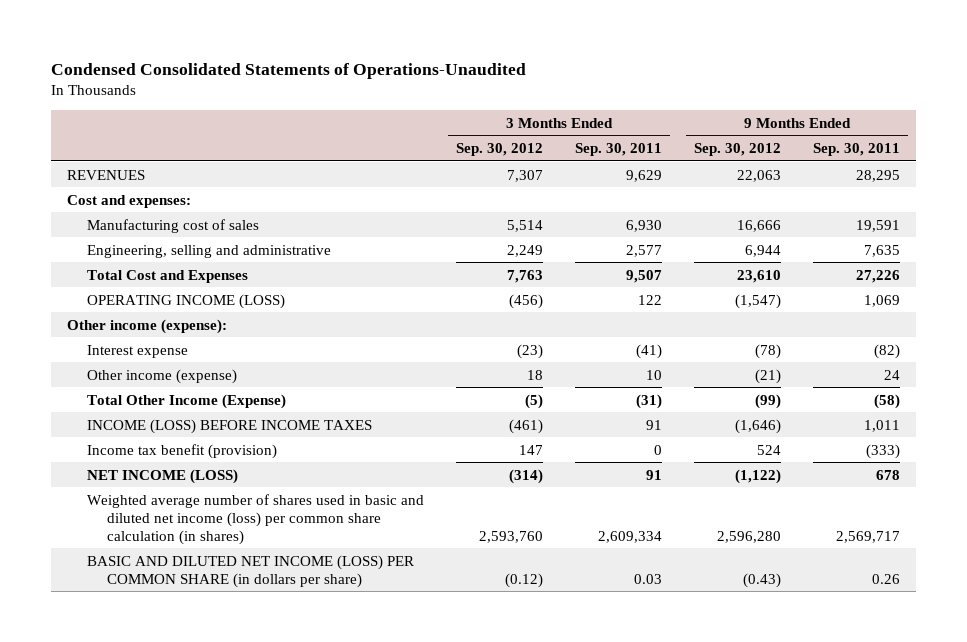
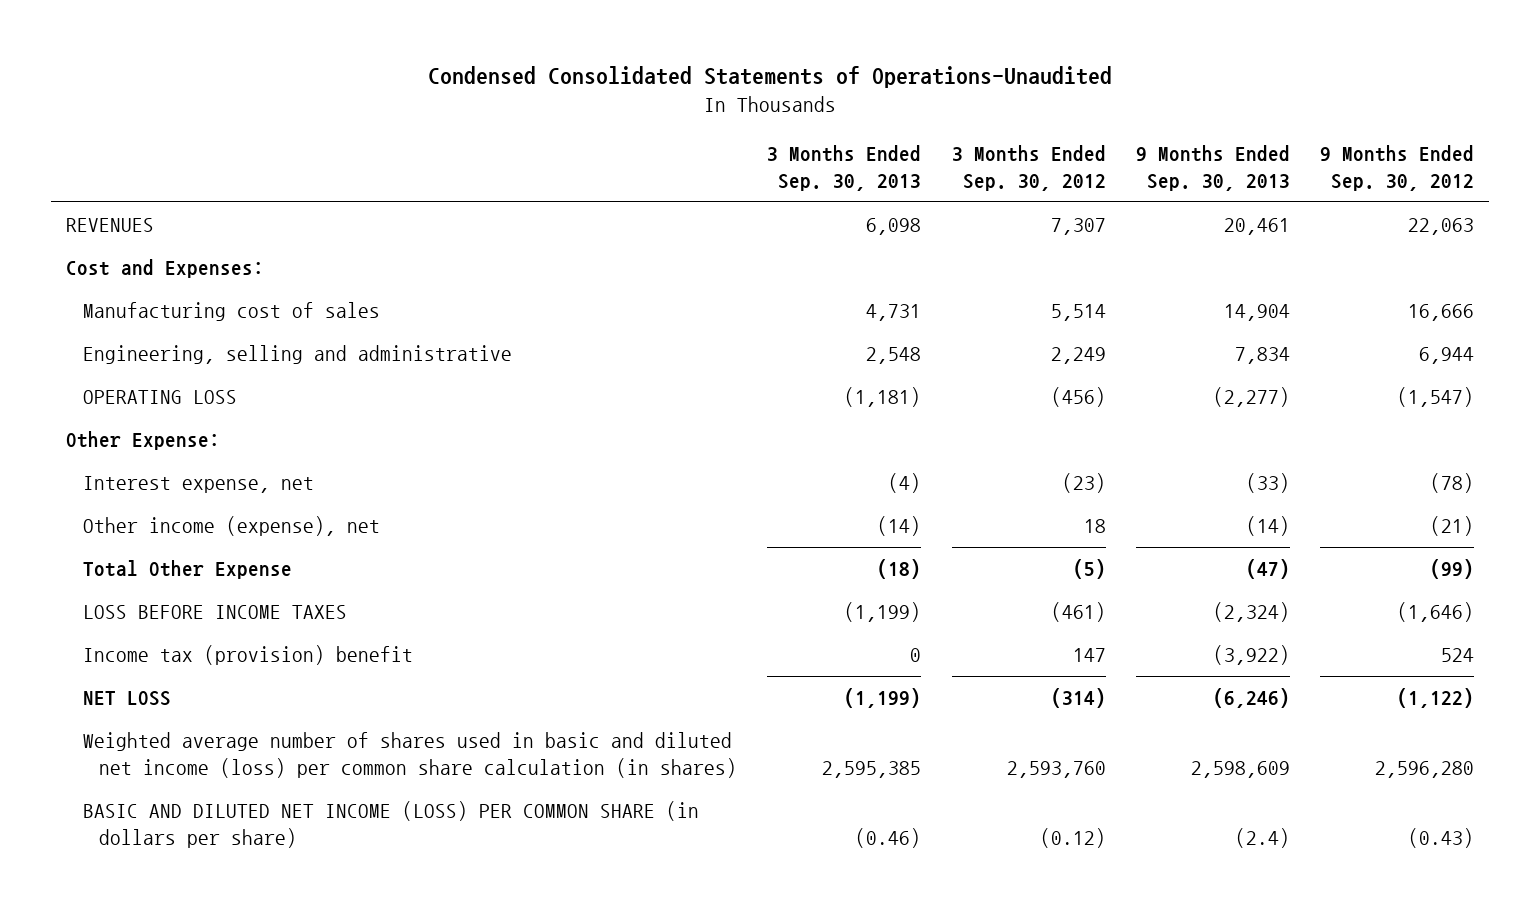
[575,142,663,156] Sep. 30, 2011 -> none
[813,142,901,156] Sep. 30, 2011 -> none
none -> [767,144,922,191] 3 Months Ended Sep. 30, 2013
none -> [1135,144,1290,191] 9 Months Ended Sep. 30, 2013
[67,194,192,208] Cost and expenses: -> [66,259,265,279] Cost and Expenses:
[86,269,248,283] Total Cost and Expenses -> none
[86,293,285,309] OPERATING INCOME (LOSS) -> [82,390,237,405] OPERATING LOSS
[67,318,228,334] Other income (expense): -> [66,431,221,451] Other Expense:
[86,344,188,358] Interest expense -> [82,476,314,494] Interest expense, net
[86,368,237,384] Other income (expense) -> [82,516,380,537] Other income (expense), net
[86,393,286,409] Total Other Income (Expense) -> [82,560,292,580] Total Other Expense
[86,418,372,434] INCOME (LOSS) BEFORE INCOME TAXES -> [82,605,347,620] LOSS BEFORE INCOME TAXES
[86,443,277,459] Income tax benefit (provision) -> [82,645,413,666] Income tax (provision) benefit
[86,468,238,484] NET INCOME (LOSS) -> [82,691,171,707] NET LOSS

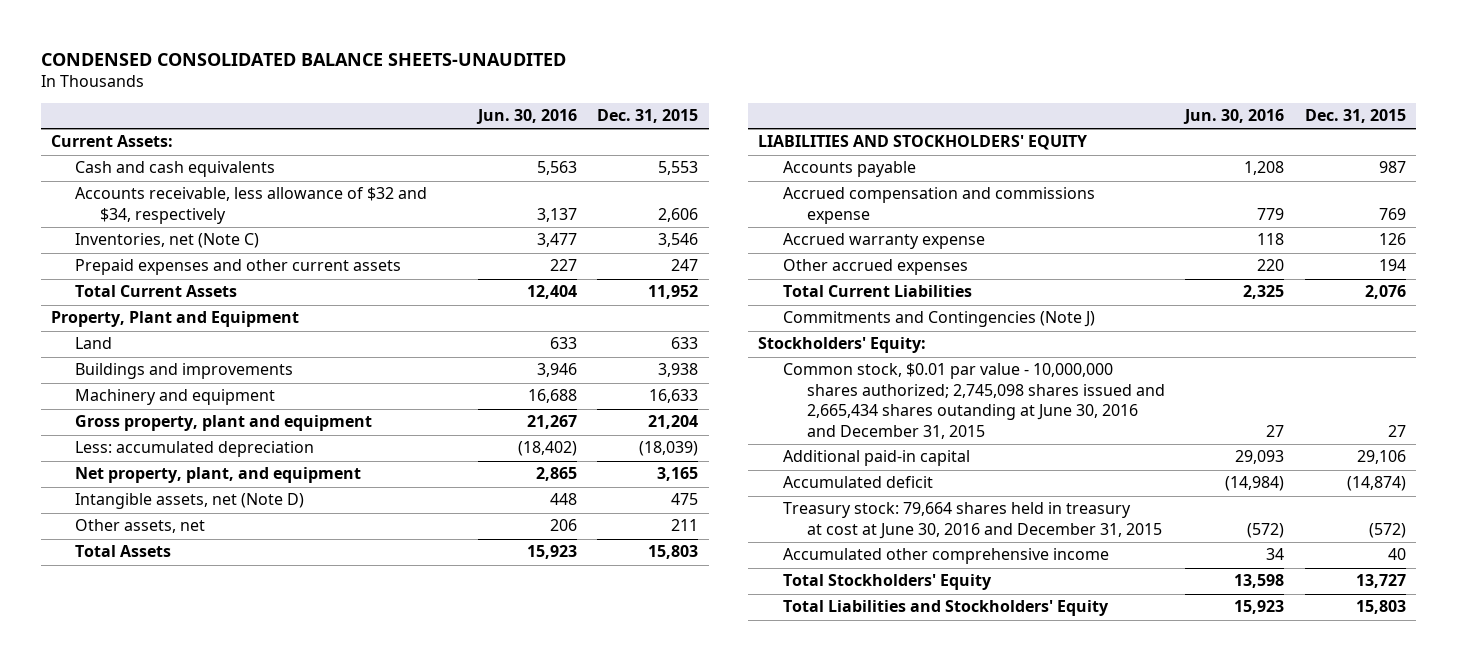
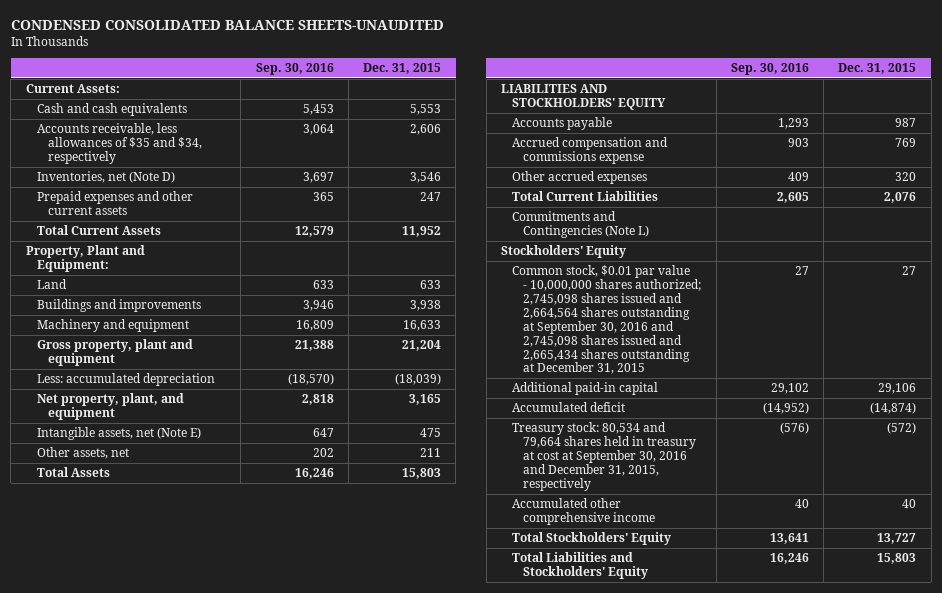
[476,109,578,125] Jun. 30, 2016 -> none
none -> [255,63,334,76] Sep. 30, 2016
[75,187,428,224] Accounts receivable, less allowance of $32 and $34, respectively -> [36,123,203,165] Accounts receivable, less allowances of $35 and $34, respectively
[75,233,260,249] Inventories, net (Note C) -> [36,171,175,184] Inventories, net (Note D)
[51,311,300,328] Property, Plant and Equipment -> [25,245,145,273] Property, Plant and Equipment:
[75,493,305,510] Intangible assets, net (Note D) -> [36,427,201,441] Intangible assets, net (Note E)
[782,233,985,250] Accrued warranty expense -> none
[1378,259,1406,272] 194 -> [895,172,917,182] 320
[782,311,1095,328] Commitments and Contingencies (Note J) -> [512,211,650,239] Commitments and Contingencies (Note L)
[758,337,927,354] Stockholders' Equity: -> [500,245,626,259] Stockholders' Equity
[782,363,1165,439] Common stock, $0.01 par value - 10,000,000 shares authorized; 2,745,098 shares issued and 2,665,434 shares outanding at June 30, 2016 and December 31, 2015 -> [512,265,702,375] Common stock, $0.01 par value - 10,000,000 shares authorized; 2,745,098 shares issued and 2,664,564 shares outstanding at September 30, 2016 and 2,745,098 shares issued and 2,665,434 shares outstanding at December 31, 2015
[782,502,1162,539] Treasury stock: 79,664 shares held in treasury at cost at June 30, 2016 and December 31, 2015 -> [512,422,697,491] Treasury stock: 80,534 and 79,664 shares held in treasury at cost at September 30, 2016 and December 31, 2015, respectively

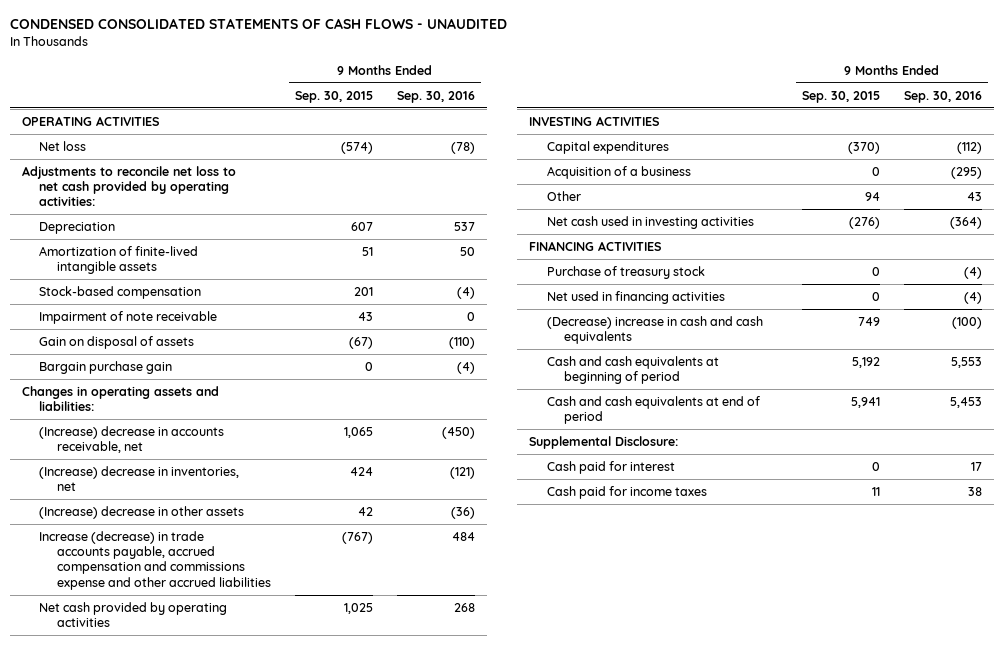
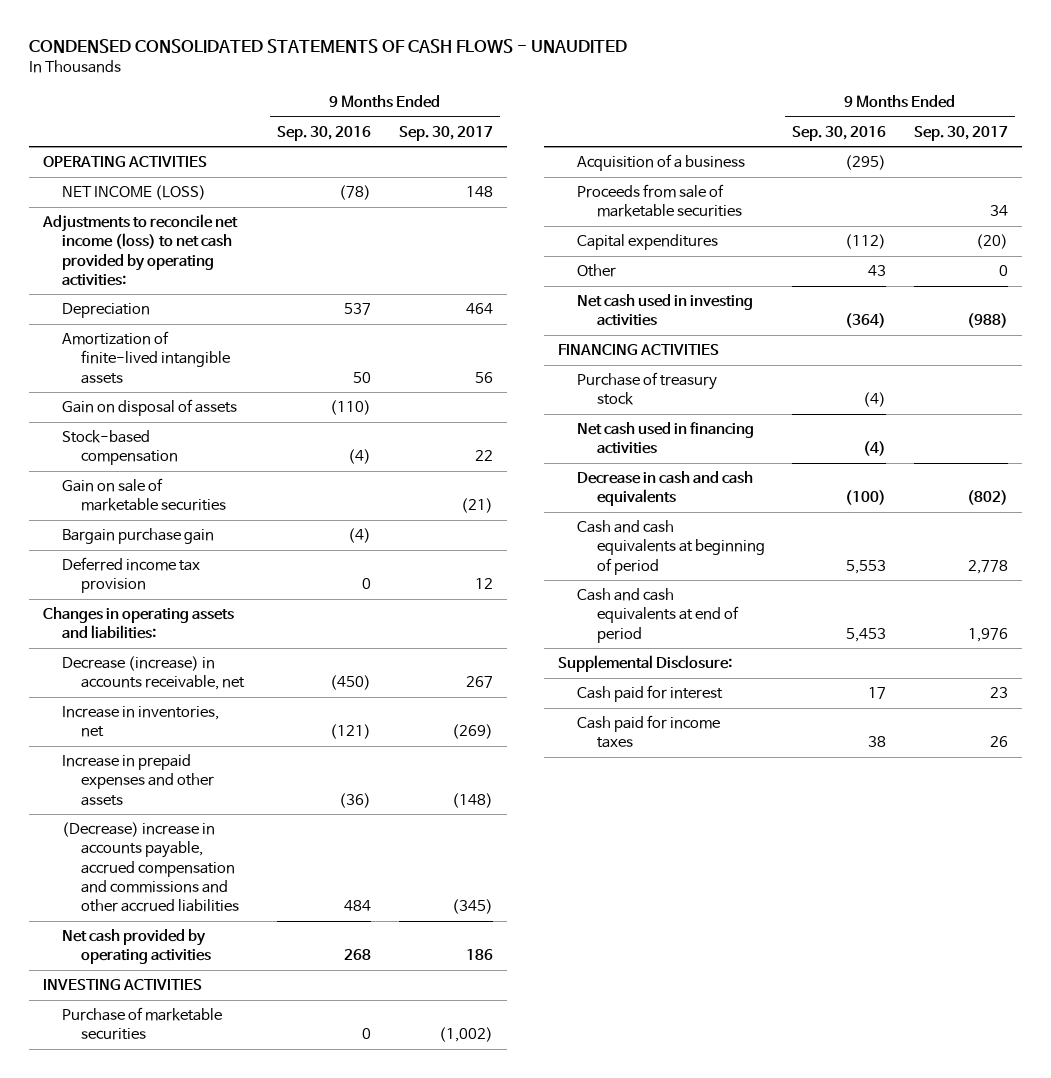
[294,90,373,103] Sep. 30, 2015 -> none
none -> [398,126,493,142] Sep. 30, 2017
[39,140,87,151] Net loss -> [62,185,207,201] NET INCOME (LOSS)
[21,165,236,207] Adjustments to reconcile net loss to net cash provided by operating activities: -> [41,214,238,287] Adjustments to reconcile net income (loss) to net cash provided by operating activities:
[39,310,218,324] Impairment of note receivable -> none
[39,285,202,299] Stock-based compensation -> [62,430,179,466] Stock-based compensation
none -> [62,478,227,512] Gain on sale of marketable securities
none -> [62,557,201,594] Deferred income tax provision
[39,425,225,454] (Increase) decrease in accounts receivable, net -> [62,656,246,691] Decrease (increase) in accounts receivable, net
[39,465,240,492] (Increase) decrease in inventories, net -> [62,706,220,738] Increase in inventories, net
[39,505,245,519] (Increase) decrease in other assets -> [62,754,215,806] Increase in prepaid expenses and other assets
[39,530,272,590] Increase (decrease) in trade accounts payable, accrued compensation and commissions expense and other accrued liabilities -> [62,822,240,913] (Decrease) increase in accounts payable, accrued compensation and commissions and other accrued liabilities
none -> [62,1007,223,1041] Purchase of marketable securities
none -> [577,184,742,218] Proceeds from sale of marketable securities
[546,140,669,154] Capital expenditures -> [577,234,719,251] Capital expenditures
[546,290,725,304] Net used in financing activities -> [577,422,755,455] Net cash used in financing activities
[546,315,763,345] (Decrease) increase in cash and cash equivalents -> [577,471,754,507] Decrease in cash and cash equivalents

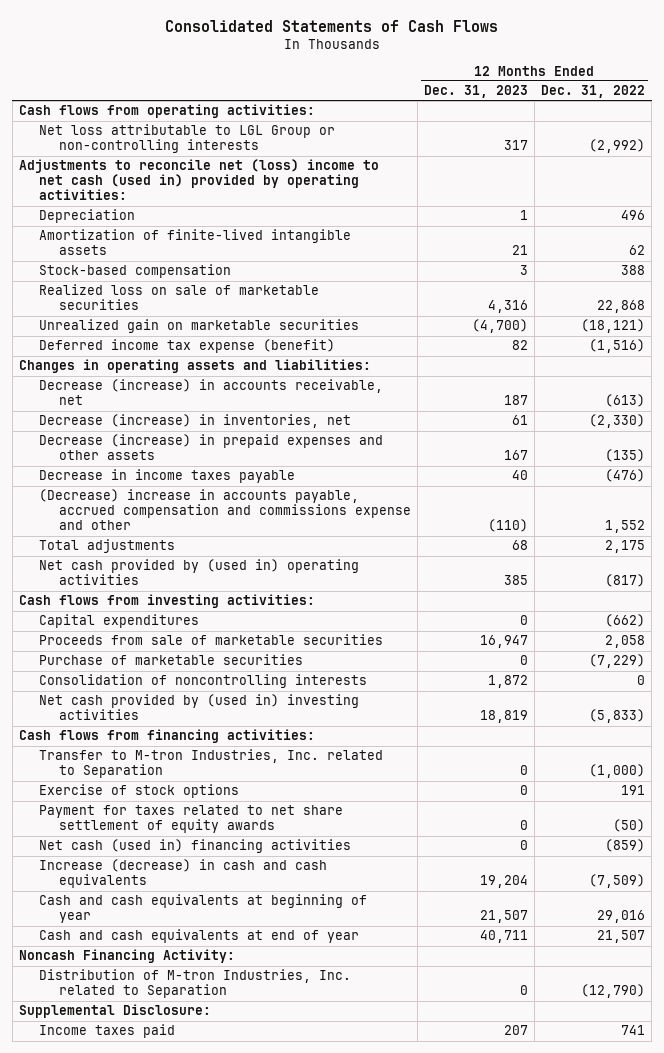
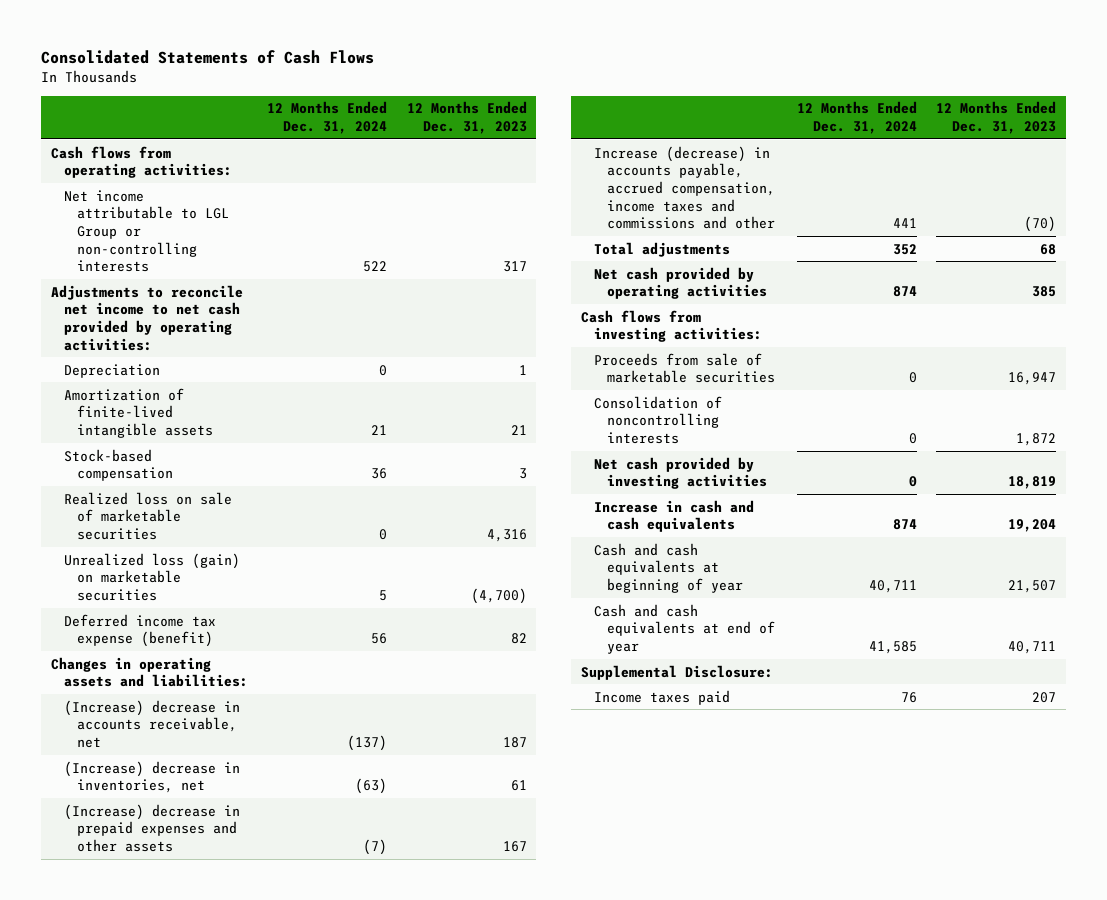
[541,85,646,99] Dec. 31, 2022 -> none
none -> [267,101,388,134] 12 Months Ended Dec. 31, 2024
[38,124,335,154] Net loss attributable to LGL Group or non-controlling interests -> [64,189,230,273] Net income attributable to LGL Group or non-controlling interests
[19,159,380,201] Adjustments to reconcile net (loss) income to net cash (used in) provided by operating activities: -> [50,284,243,351] Adjustments to reconcile net income to net cash provided by operating activities:
[38,319,359,334] Unrealized gain on marketable securities -> [64,552,241,601] Unrealized loss (gain) on marketable securities
[38,469,295,484] Decrease in income taxes payable -> none
[38,379,383,406] Decrease (increase) in accounts receivable, net -> [64,699,241,748] (Increase) decrease in accounts receivable, net
[38,414,351,429] Decrease (increase) in inventories, net -> [64,760,241,794] (Increase) decrease in inventories, net
[38,434,383,461] Decrease (increase) in prepaid expenses and other assets -> [64,803,241,852] (Increase) decrease in prepaid expenses and other assets
[38,489,411,531] (Decrease) increase in accounts payable, accrued compensation and commissions expense and other -> [593,145,776,230] Increase (decrease) in accounts payable, accrued compensation, income taxes and commissions and other
[487,519,528,533] (110) -> [1024,216,1057,233] (70)
[38,559,359,586] Net cash provided by (used in) operating activities -> [593,266,768,300] Net cash provided by operating activities
[38,614,199,629] Capital expenditures -> none
[38,654,303,666] Purchase of marketable securities -> none
[19,729,316,744] Cash flows from financing activities: -> none
[38,749,383,779] Transfer to M-tron Industries, Inc. related to Separation -> none
[38,784,239,799] Exercise of stock options -> none
[38,805,343,834] Payment for taxes related to net share settlement of equity awards -> none
[38,839,351,854] Net cash (used in) financing activities -> none
[38,694,359,721] Net cash provided by (used in) investing activities -> [593,456,768,490] Net cash provided by investing activities
[38,859,327,889] Increase (decrease) in cash and cash equivalents -> [593,499,754,533] Increase in cash and cash equivalents
[19,949,236,964] Noncash Financing Activity: -> none
[38,969,351,999] Distribution of M-tron Industries, Inc. related to Separation -> none

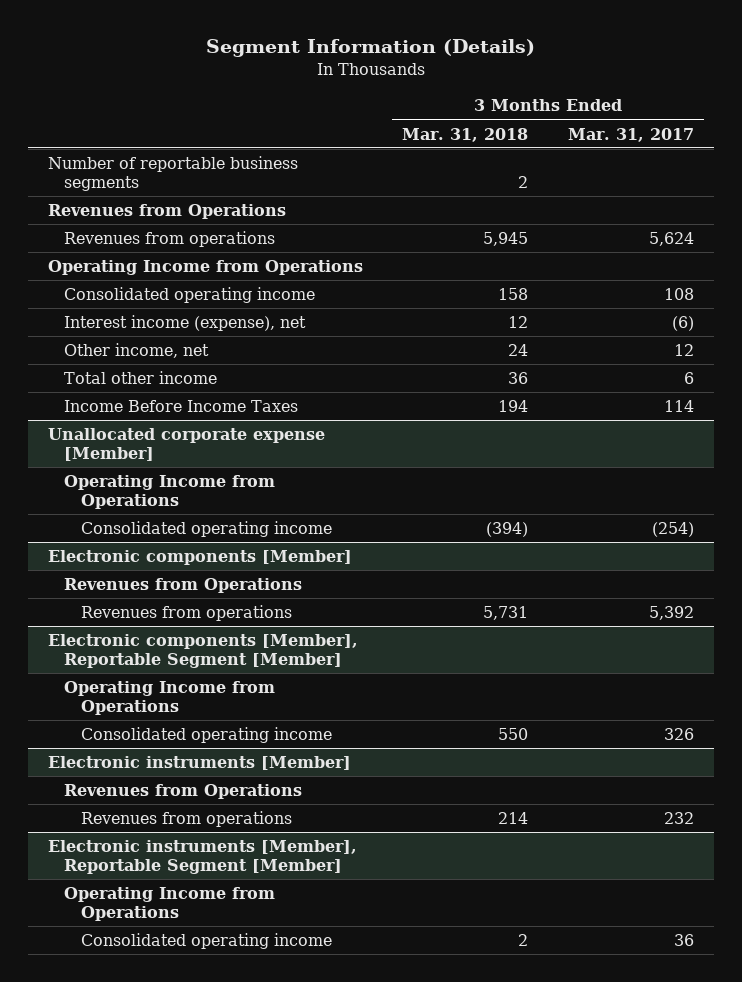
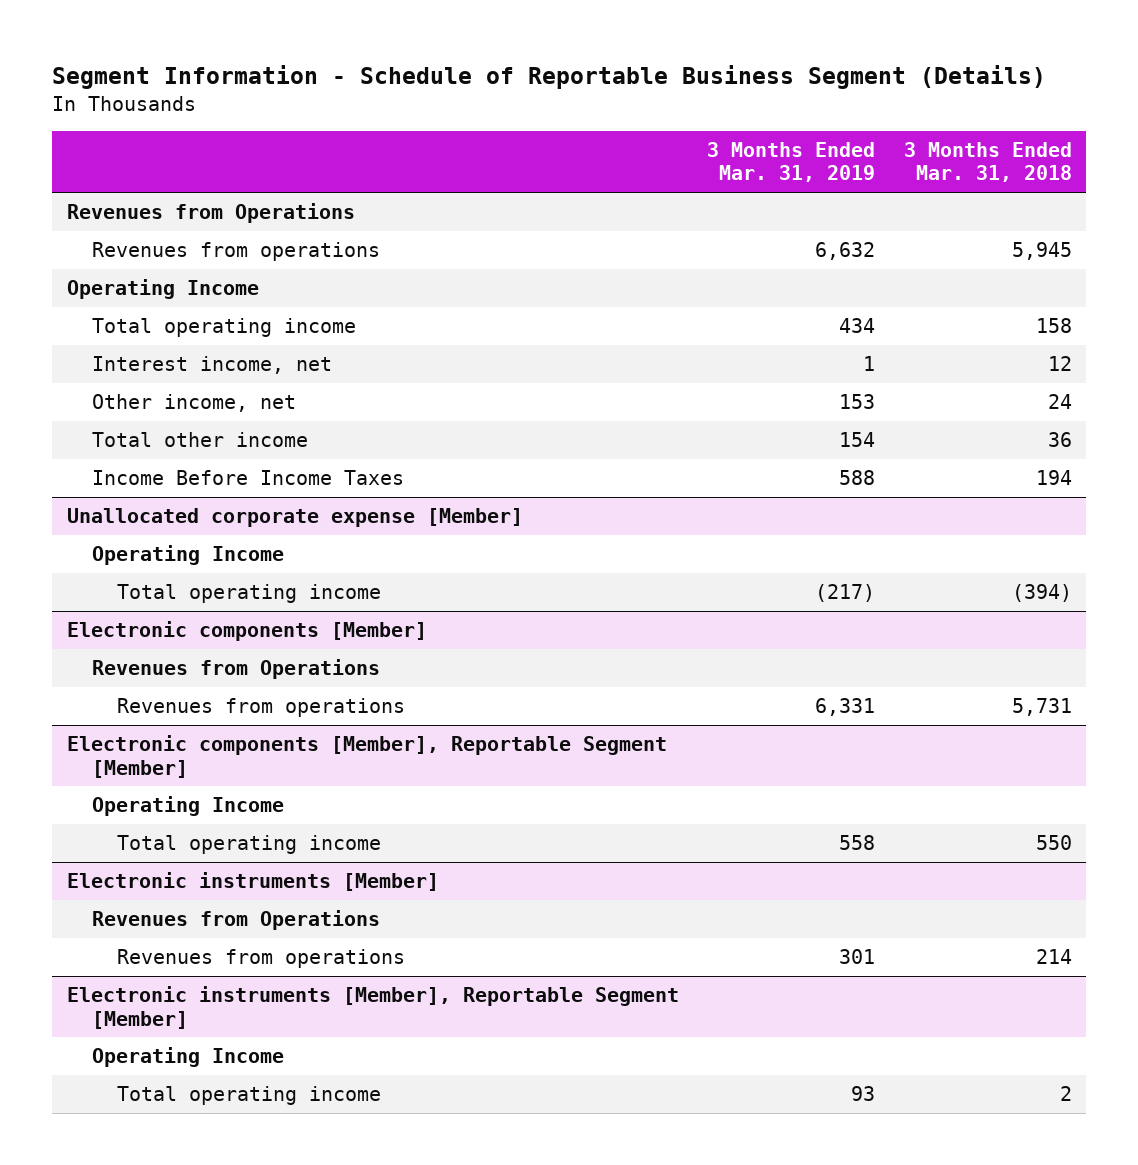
[205,38,535,57] Segment Information (Details) -> [52,64,1047,89] Segment Information - Schedule of Reportable Business Segment (Details)
[568,127,695,142] Mar. 31, 2017 -> none
none -> [707,141,876,183] 3 Months Ended Mar. 31, 2019
[47,156,298,191] Number of reportable business segments -> none
[47,260,363,276] Operating Income from Operations -> [66,279,259,300] Operating Income
[64,287,316,304] Consolidated operating income -> [92,318,357,338] Total operating income
[64,315,307,332] Interest income (expense), net -> [92,356,333,375] Interest income, net
[64,475,276,509] Operating Income from Operations -> [92,545,285,566] Operating Income
[81,521,333,538] Consolidated operating income -> [117,584,382,604] Total operating income
[64,681,276,715] Operating Income from Operations -> [92,796,285,817] Operating Income
[81,727,333,744] Consolidated operating income -> [117,835,382,855] Total operating income
[64,887,276,921] Operating Income from Operations -> [92,1047,285,1068] Operating Income
[81,933,333,950] Consolidated operating income -> [117,1086,382,1106] Total operating income

